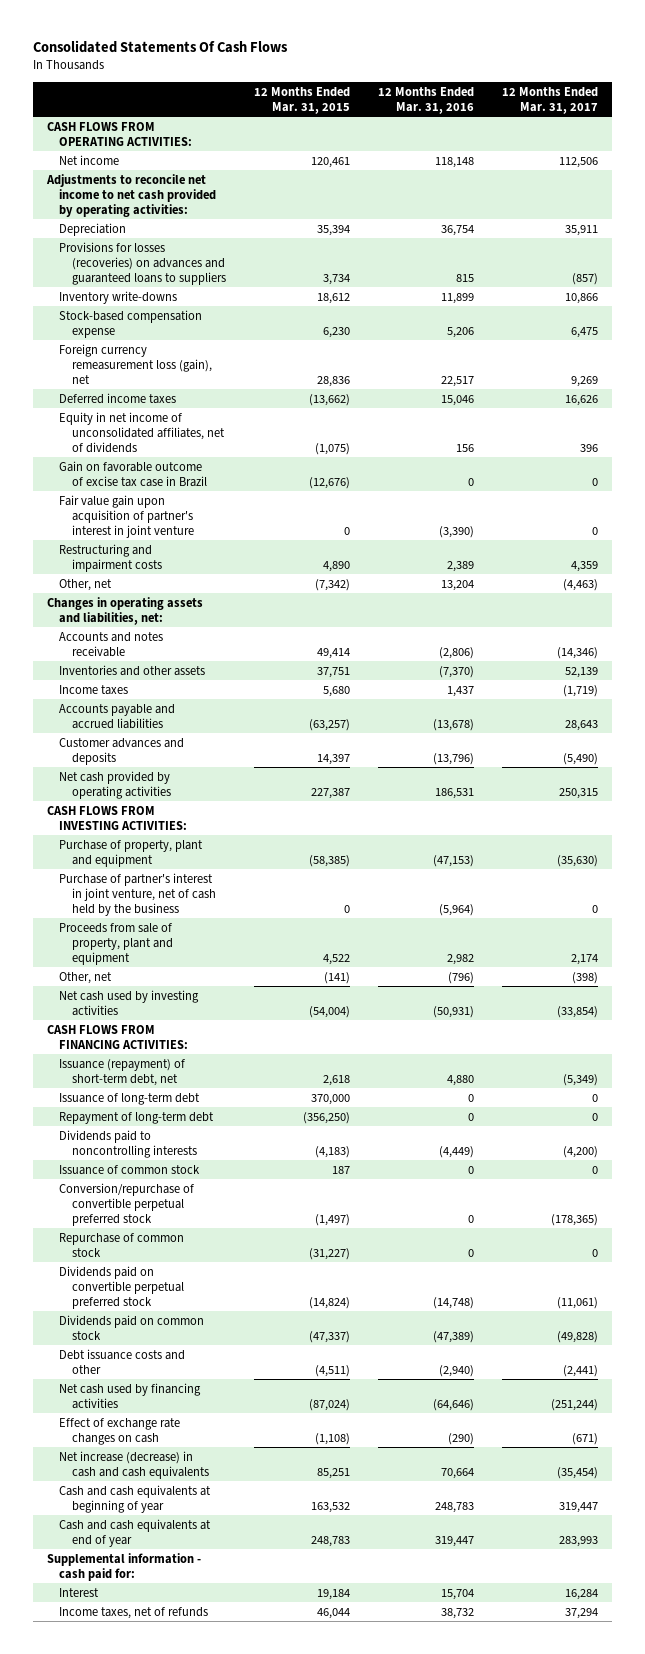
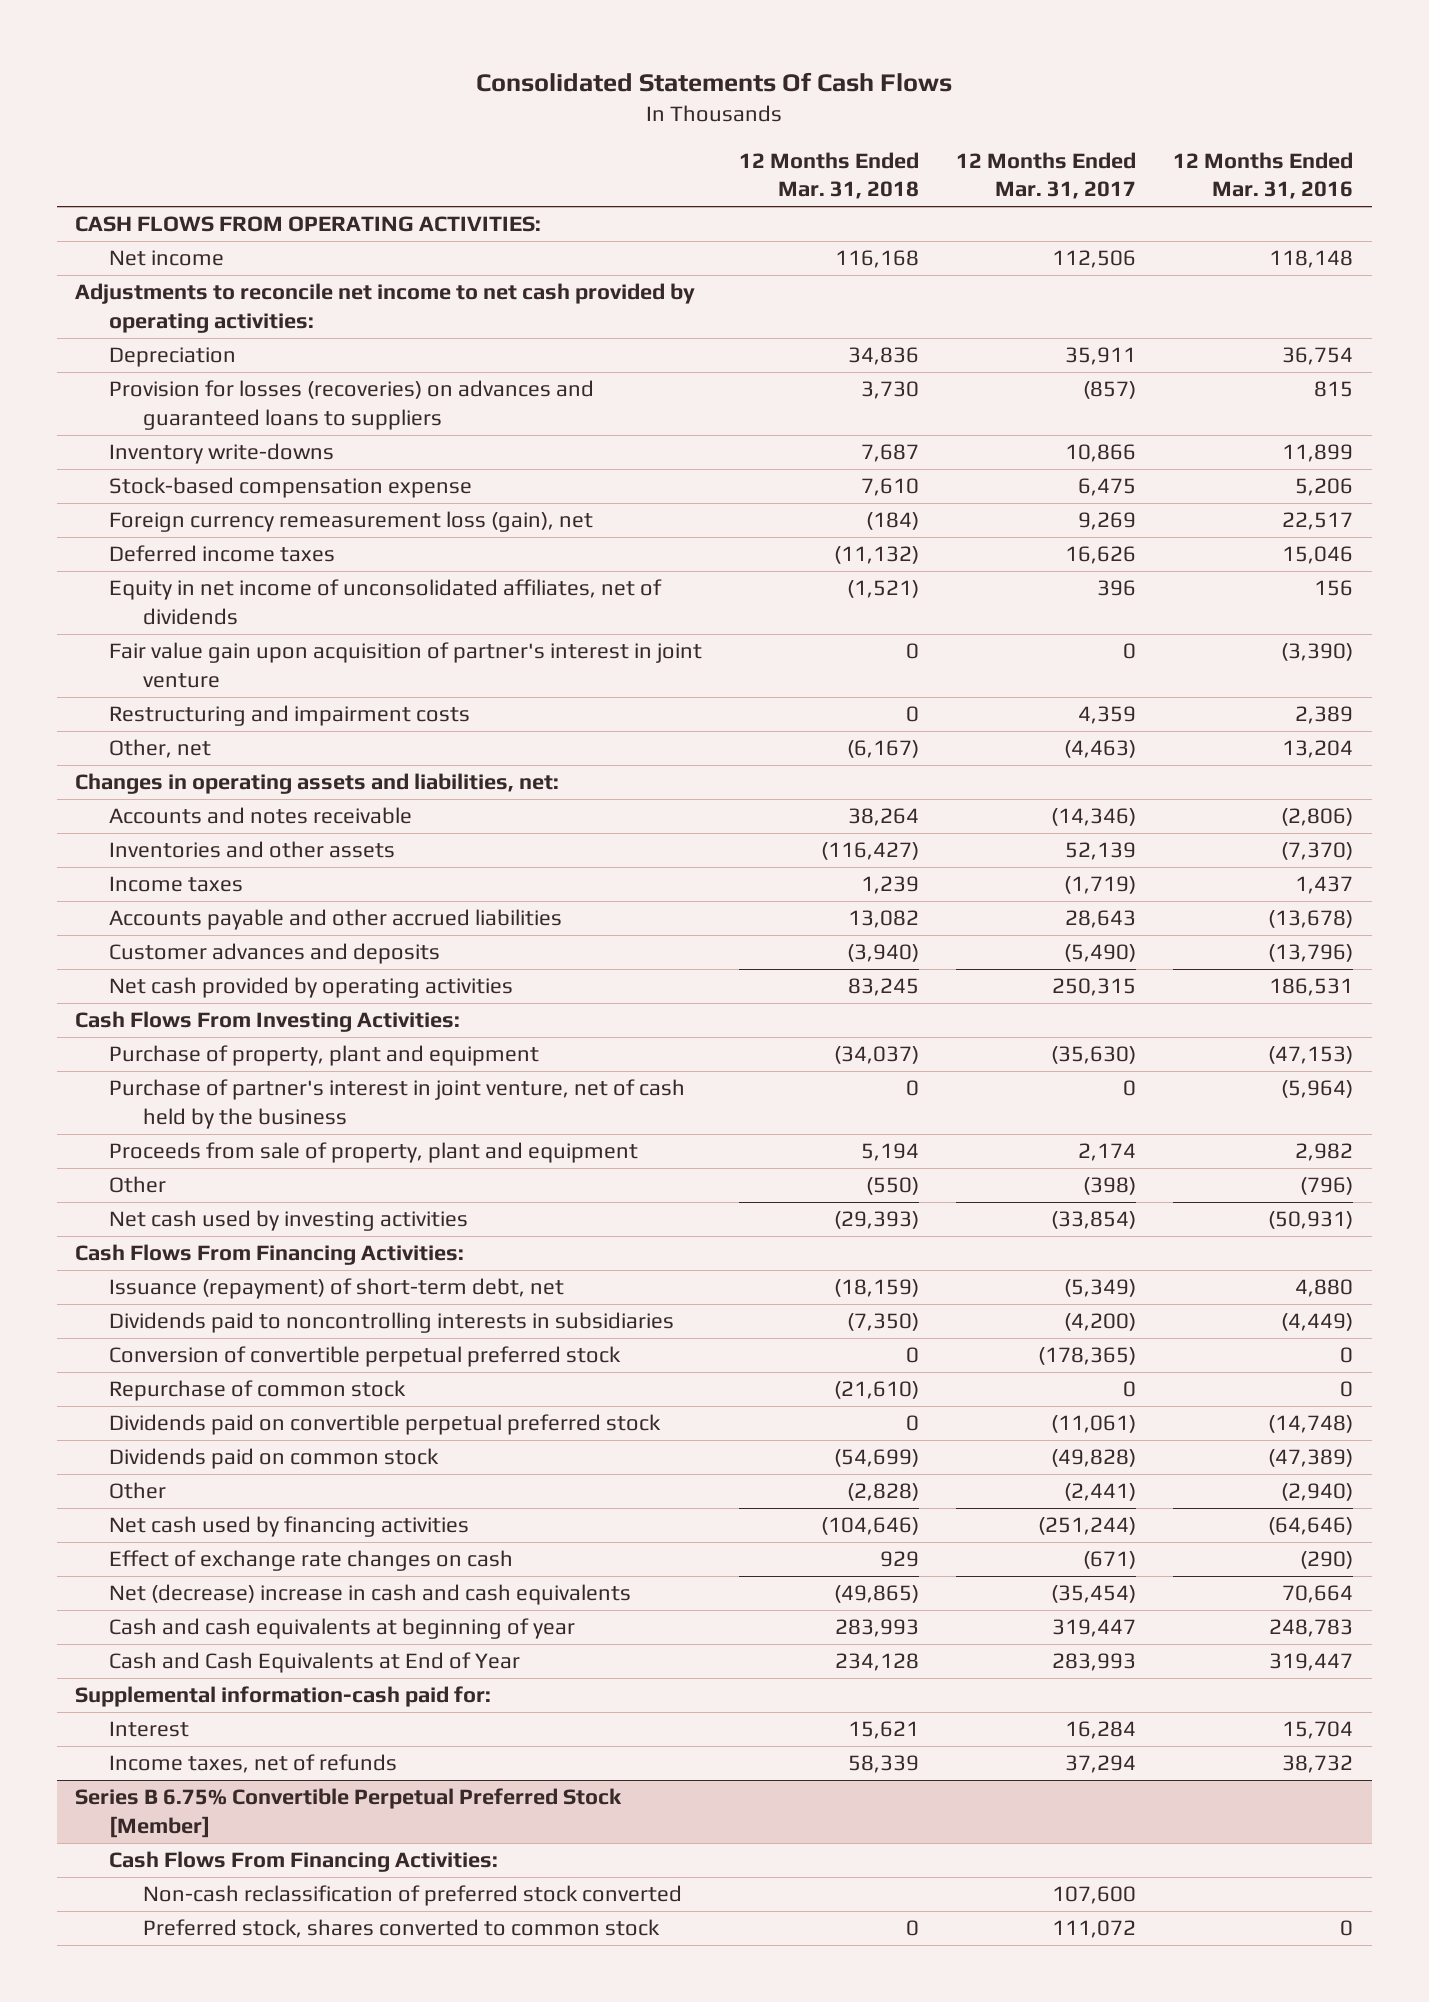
[254,86,351,114] 12 Months Ended Mar. 31, 2015 -> none
none -> [739,151,920,200] 12 Months Ended Mar. 31, 2018
[59,241,227,285] Provisions for losses (recoveries) on advances and guaranteed loans to suppliers -> [109,380,595,431] Provision for losses (recoveries) on advances and guaranteed loans to suppliers
[59,460,208,487] Gain on favorable outcome of excise tax case in Brazil -> none
[59,703,176,729] Accounts payable and accrued liabilities -> [109,909,563,931] Accounts payable and other accrued liabilities
[46,805,188,830] CASH FLOWS FROM INVESTING ACTIVITIES: -> [75,1011,461,1033] Cash Flows From Investing Activities:
[59,971,113,984] Other, net -> [109,1176,167,1194] Other
[46,1024,189,1049] CASH FLOWS FROM FINANCING ACTIVITIES: -> [75,1244,465,1266] Cash Flows From Financing Activities:
[59,1092,201,1105] Issuance of long-term debt -> none
[59,1111,215,1124] Repayment of long-term debt -> none
[59,1164,201,1175] Issuance of common stock -> none
[59,1129,198,1158] Dividends paid to noncontrolling interests -> [109,1312,675,1334] Dividends paid to noncontrolling interests in subsidiaries
[59,1182,195,1226] Conversion/repurchase of convertible perpetual preferred stock -> [109,1346,622,1368] Conversion of convertible perpetual preferred stock
[59,1348,186,1374] Debt issuance costs and other -> [109,1482,167,1500] Other
[59,1450,210,1479] Net increase (decrease) in cash and cash equivalents -> [109,1584,632,1606] Net (decrease) increase in cash and cash equivalents
[59,1518,212,1547] Cash and cash equivalents at end of year -> [109,1652,521,1674] Cash and Cash Equivalents at End of Year
[46,1552,201,1581] Supplemental information - cash paid for: -> [75,1686,492,1708] Supplemental information-cash paid for:
none -> [75,1788,623,1839] Series B 6.75% Convertible Perpetual Preferred Stock [Member]
none -> [109,1851,499,1873] Cash Flows From Financing Activities:
none -> [143,1885,683,1907] Non-cash reclassification of preferred stock converted
none -> [143,1919,661,1939] Preferred stock, shares converted to common stock

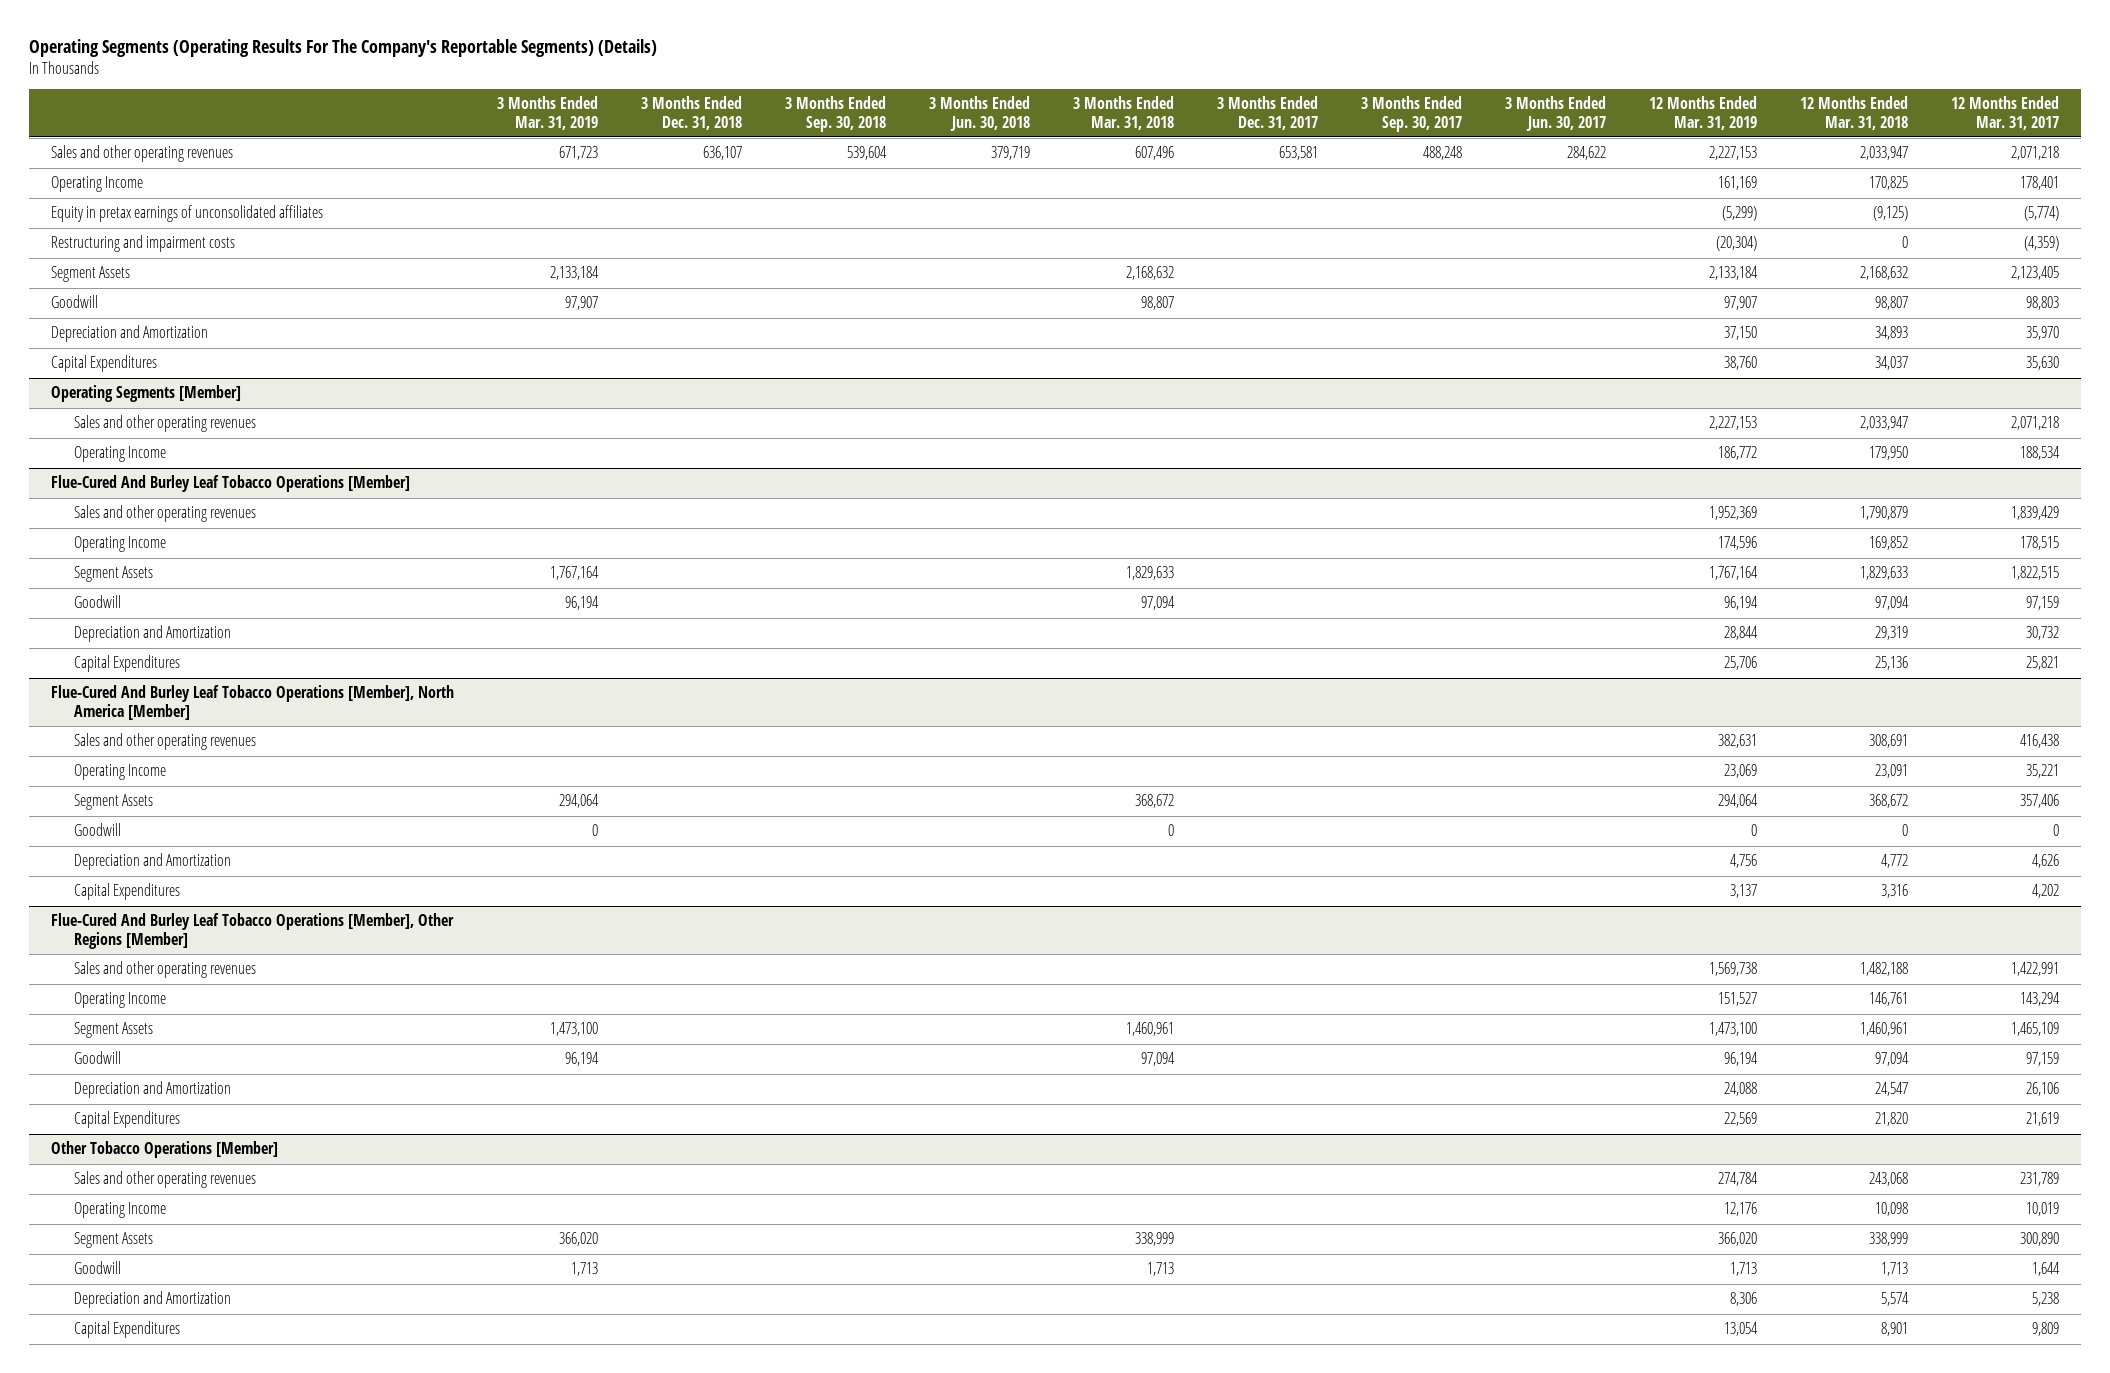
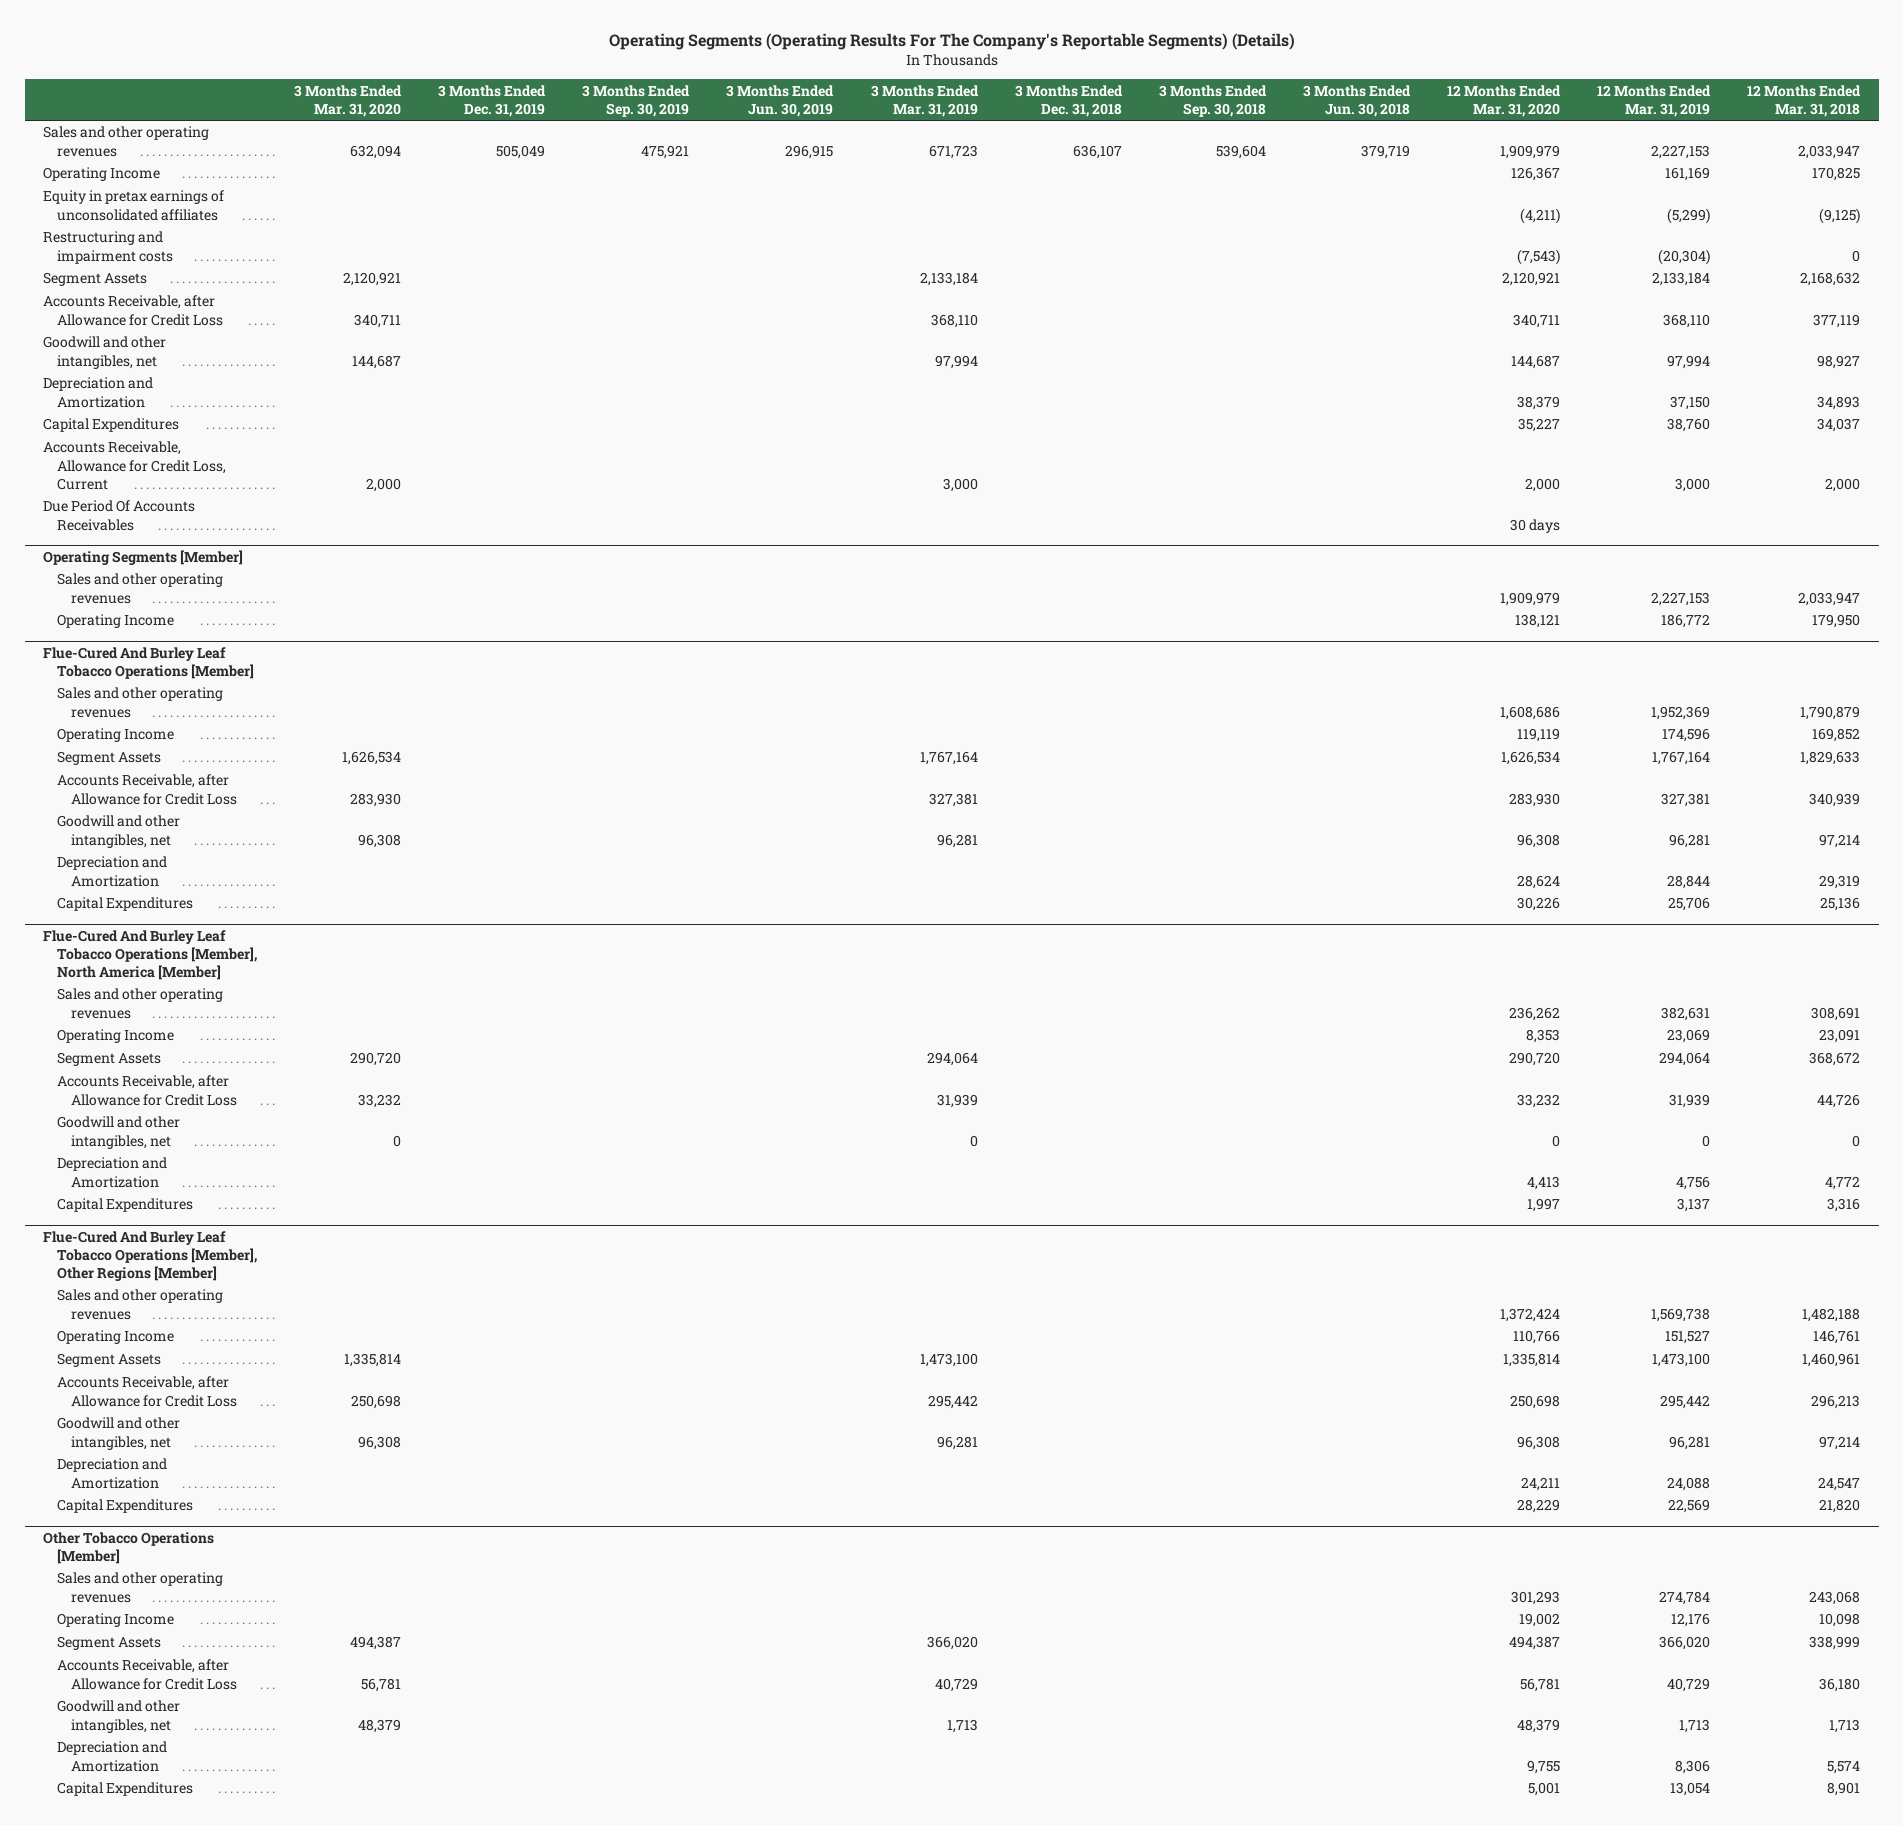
[1072,96,1174,130] 3 Months Ended Mar. 31, 2018 -> none
[1216,96,1318,130] 3 Months Ended Dec. 31, 2017 -> none
[1361,96,1463,132] 3 Months Ended Sep. 30, 2017 -> none
[1505,96,1607,131] 3 Months Ended Jun. 30, 2017 -> none
[1951,96,2060,130] 12 Months Ended Mar. 31, 2017 -> none
none -> [294,84,403,117] 3 Months Ended Mar. 31, 2020
none -> [438,84,547,117] 3 Months Ended Dec. 31, 2019
none -> [582,84,691,117] 3 Months Ended Sep. 30, 2019
none -> [726,84,835,117] 3 Months Ended Jun. 30, 2019
none -> [1446,84,1561,117] 12 Months Ended Mar. 31, 2020
[50,295,98,309] Goodwill -> none
none -> [43,295,223,326] Accounts Receivable, after Allowance for Credit Loss
none -> [43,336,167,369] Goodwill and other intangibles, net
none -> [43,441,226,490] Accounts Receivable, Allowance for Credit Loss, Current
none -> [43,500,196,531] Due Period Of Accounts Receivables
[73,595,121,609] Goodwill -> none
none -> [56,774,237,805] Accounts Receivable, after Allowance for Credit Loss
none -> [56,815,180,848] Goodwill and other intangibles, net
[73,823,121,837] Goodwill -> none
none -> [56,1075,237,1106] Accounts Receivable, after Allowance for Credit Loss
none -> [56,1116,180,1149] Goodwill and other intangibles, net
[73,1051,121,1065] Goodwill -> none
none -> [56,1376,237,1407] Accounts Receivable, after Allowance for Credit Loss
none -> [56,1417,180,1450] Goodwill and other intangibles, net
none -> [56,1659,237,1690] Accounts Receivable, after Allowance for Credit Loss
[73,1261,121,1275] Goodwill -> [56,1700,180,1733] Goodwill and other intangibles, net

